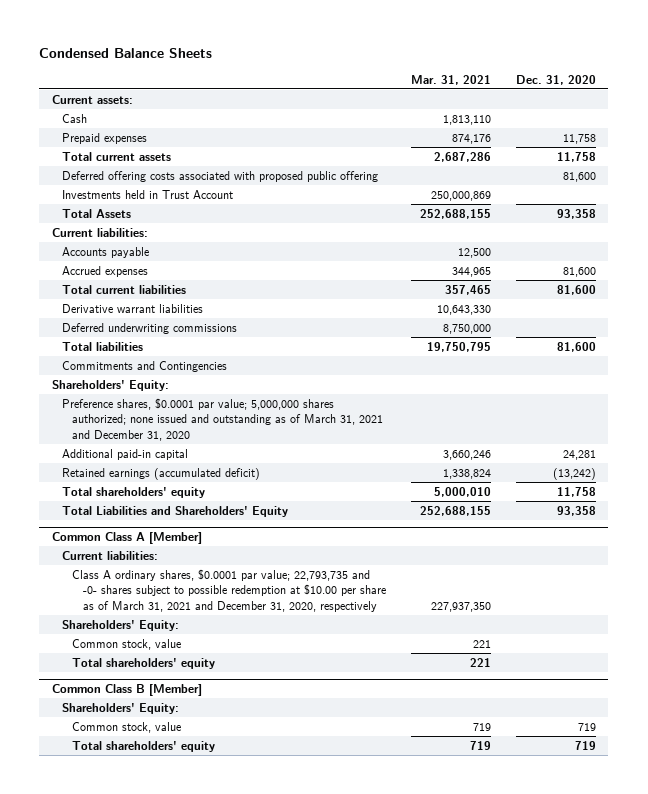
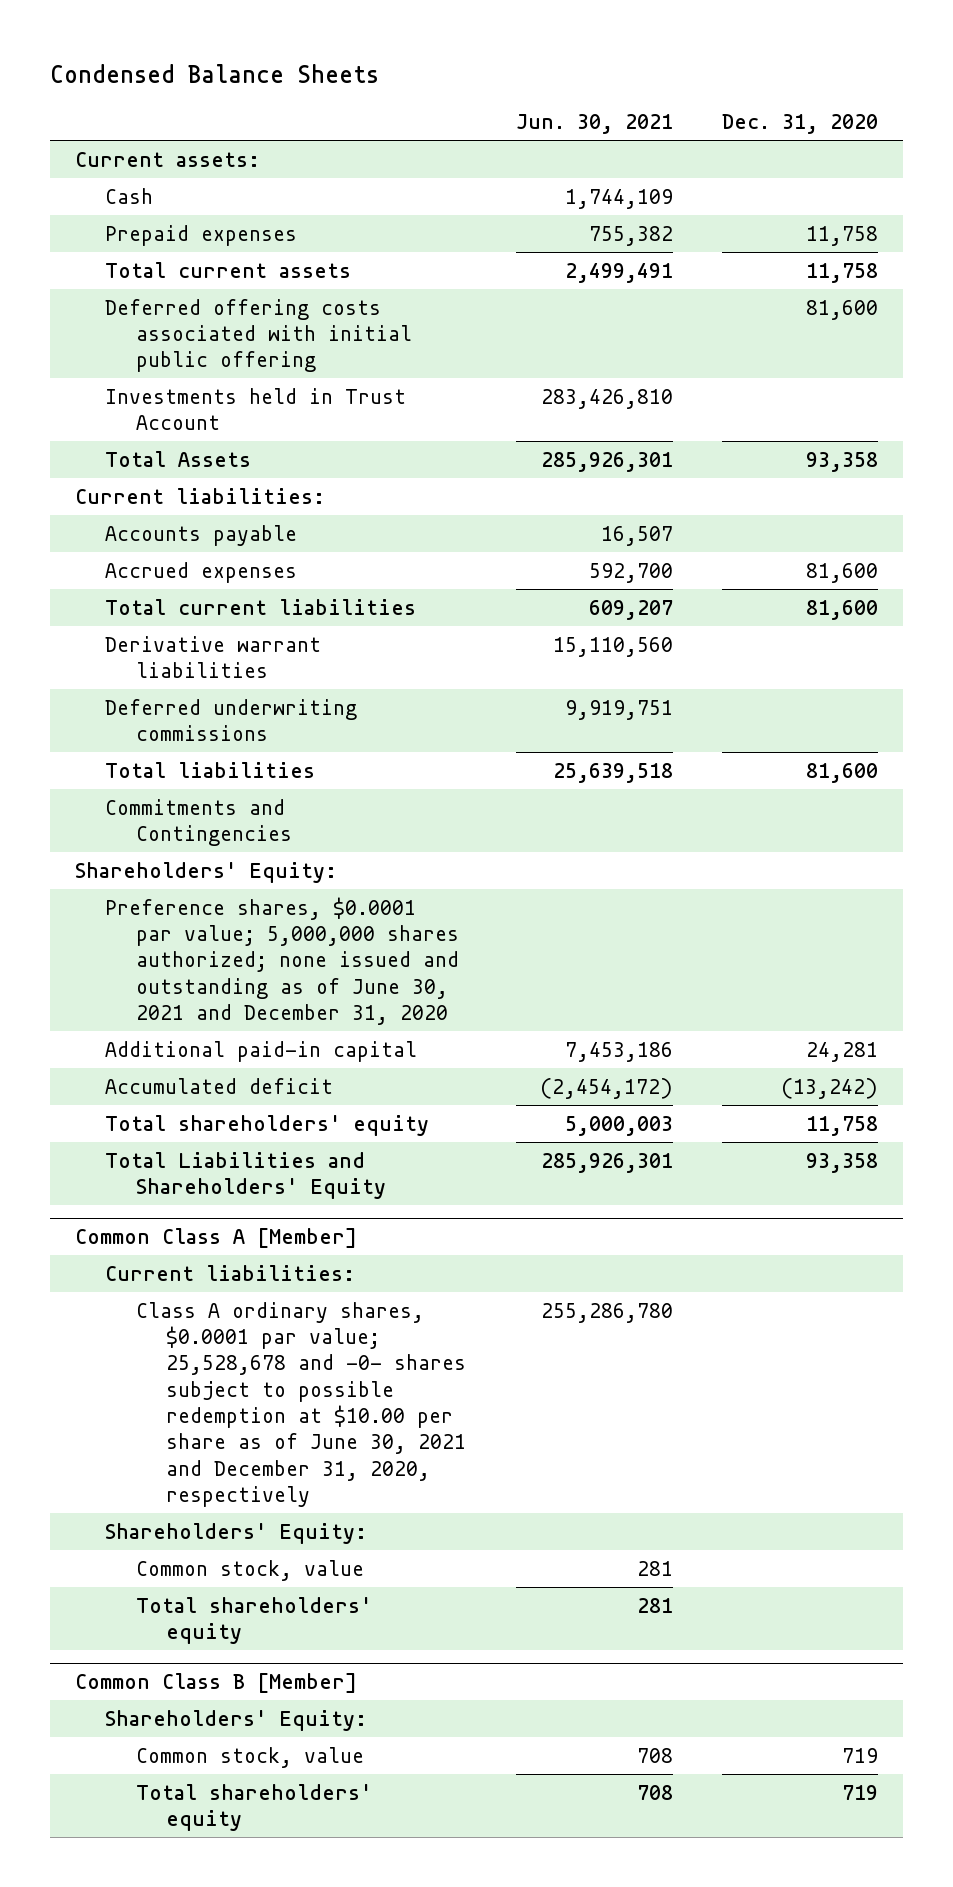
[410,74,491,85] Mar. 31, 2021 -> none
none -> [515,114,673,135] Jun. 30, 2021
[62,170,379,182] Deferred offering costs associated with proposed public offering -> [105,298,412,373] Deferred offering costs associated with initial public offering
[62,397,384,441] Preference shares, $0.0001 par value; 5,000,000 shares authorized; none issued and outstanding as of March 31, 2021 and December 31, 2020 -> [105,896,459,1025] Preference shares, $0.0001 par value; 5,000,000 shares authorized; none issued and outstanding as of June 30, 2021 and December 31, 2020
[62,467,261,480] Retained earnings (accumulated deficit) -> [105,1077,334,1094] Accumulated deficit
[72,568,386,612] Class A ordinary shares, $0.0001 par value; 22,793,735 and -0- shares subject to possible redemption at $10.00 per share as of March 31, 2021 and December 31, 2020, respectively -> [135,1301,467,1507] Class A ordinary shares, $0.0001 par value; 25,528,678 and -0- shares subject to possible redemption at $10.00 per share as of June 30, 2021 and December 31, 2020, respectively

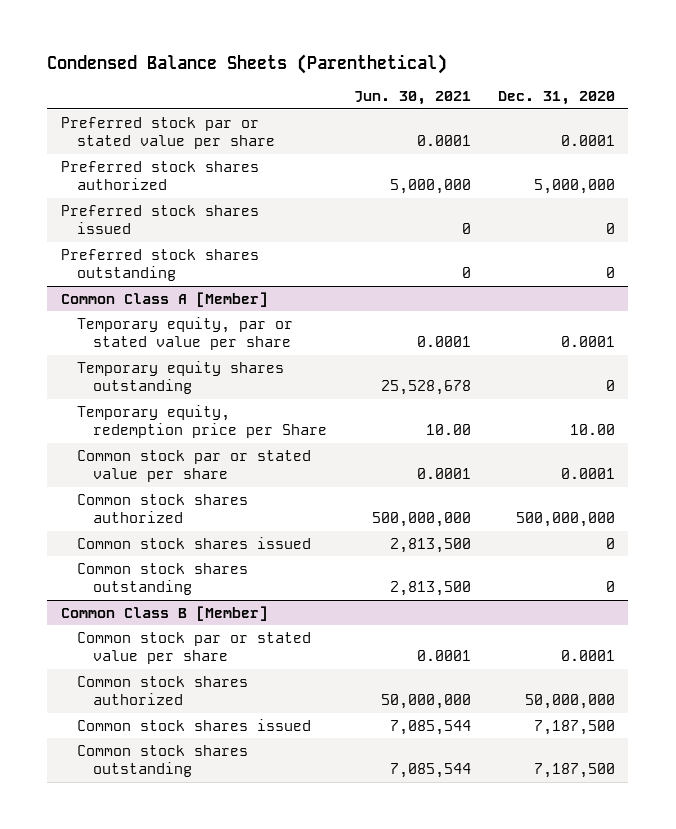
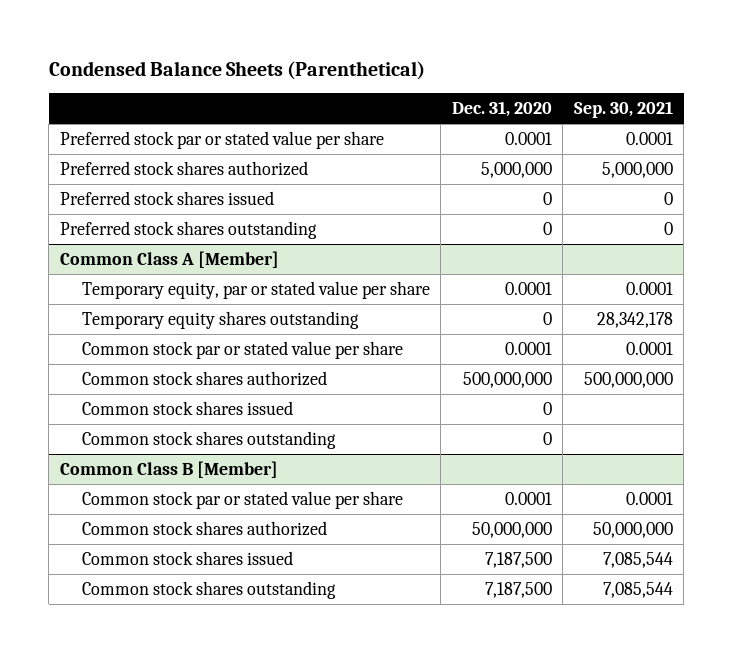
[353,91,471,106] Jun. 30, 2021 -> none
none -> [573,101,673,119] Sep. 30, 2021
[76,404,327,439] Temporary equity, redemption price per Share -> none

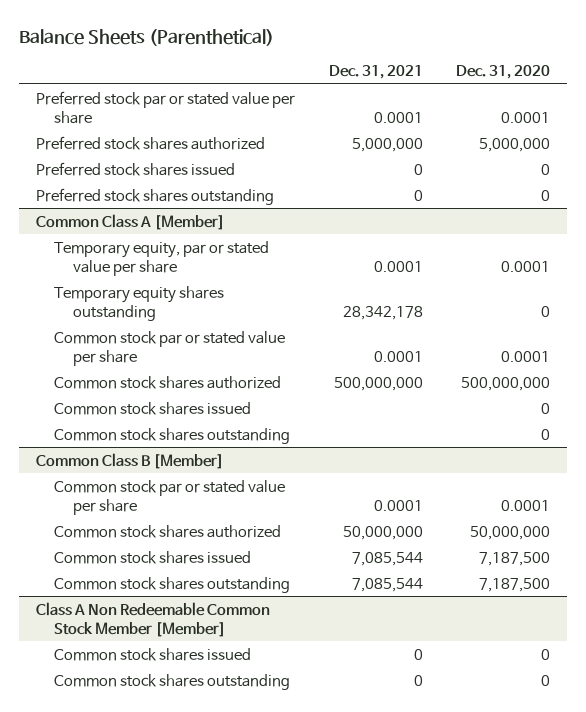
[48,60,425,80] Condensed Balance Sheets (Parenthetical) -> [18,28,274,46] Balance Sheets (Parenthetical)
[573,101,673,119] Sep. 30, 2021 -> none
none -> [328,65,423,80] Dec. 31, 2021
none -> [35,601,270,637] Class A Non Redeemable Common Stock Member [Member]
none -> [54,647,252,661] Common stock shares issued
none -> [54,673,291,690] Common stock shares outstanding

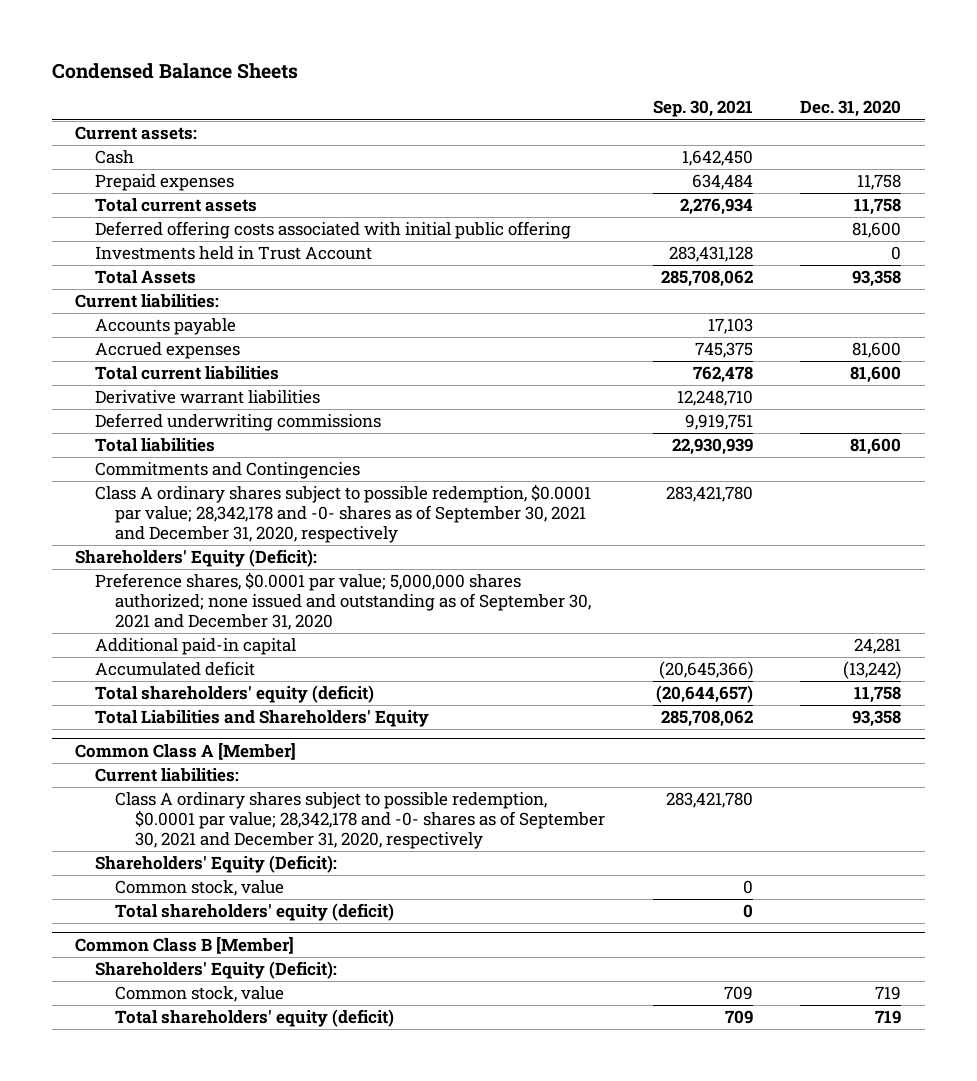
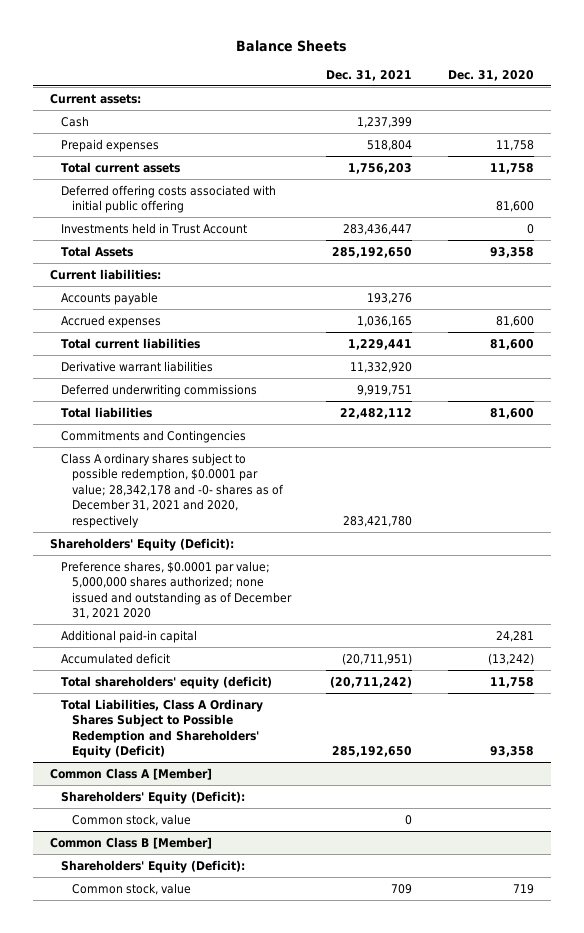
[51,63,298,80] Condensed Balance Sheets -> [235,40,347,53] Balance Sheets
[652,100,753,118] Sep. 30, 2021 -> none
none -> [326,69,413,81] Dec. 31, 2021
[95,484,592,543] Class A ordinary shares subject to possible redemption, $0.0001 par value; 28,342,178 and -0- shares as of September 30, 2021 and December 31, 2020, respectively -> [61,452,284,528] Class A ordinary shares subject to possible redemption, $0.0001 par value; 28,342,178 and -0- shares as of December 31, 2021 and 2020, respectively
[95,572,592,630] Preference shares, $0.0001 par value; 5,000,000 shares authorized; none issued and outstanding as of September 30, 2021 and December 31, 2020 -> [61,560,292,620] Preference shares, $0.0001 par value; 5,000,000 shares authorized; none issued and outstanding as of December 31, 2021 2020
[95,710,430,728] Total Liabilities and Shareholders' Equity -> [61,698,264,759] Total Liabilities, Class A Ordinary Shares Subject to Possible Redemption and Shareholders' Equity (Deficit)
[95,768,240,783] Current liabilities: -> none
[115,792,606,849] Class A ordinary shares subject to possible redemption, $0.0001 par value; 28,342,178 and -0- shares as of September 30, 2021 and December 31, 2020, respectively -> none
[115,903,395,922] Total shareholders' equity (deficit) -> none
[115,1009,395,1028] Total shareholders' equity (deficit) -> none

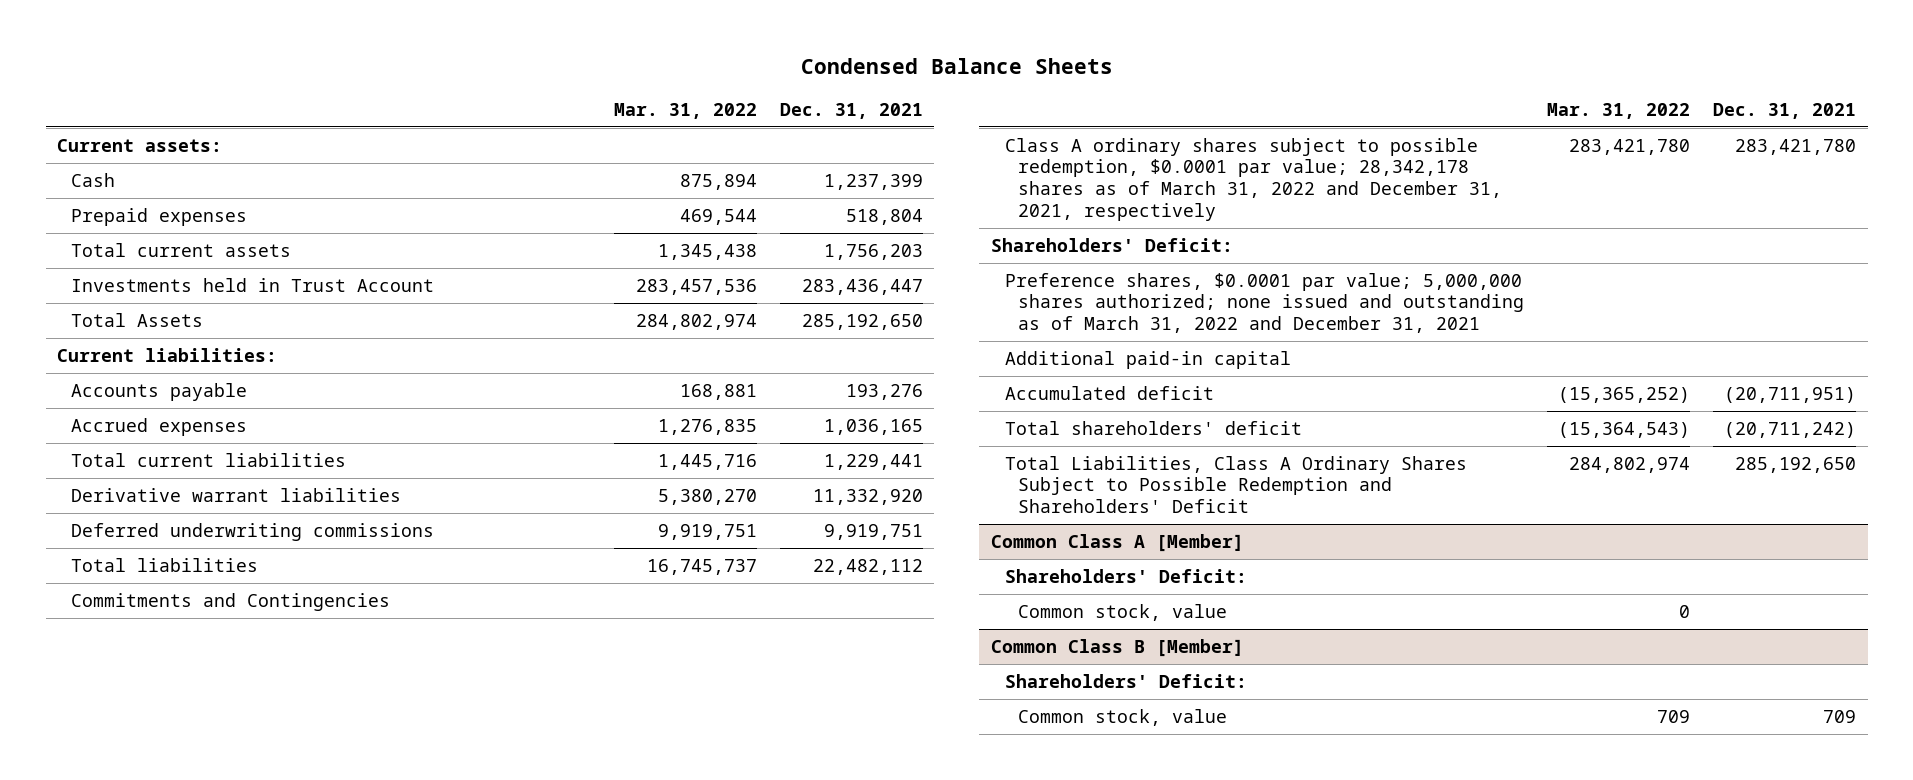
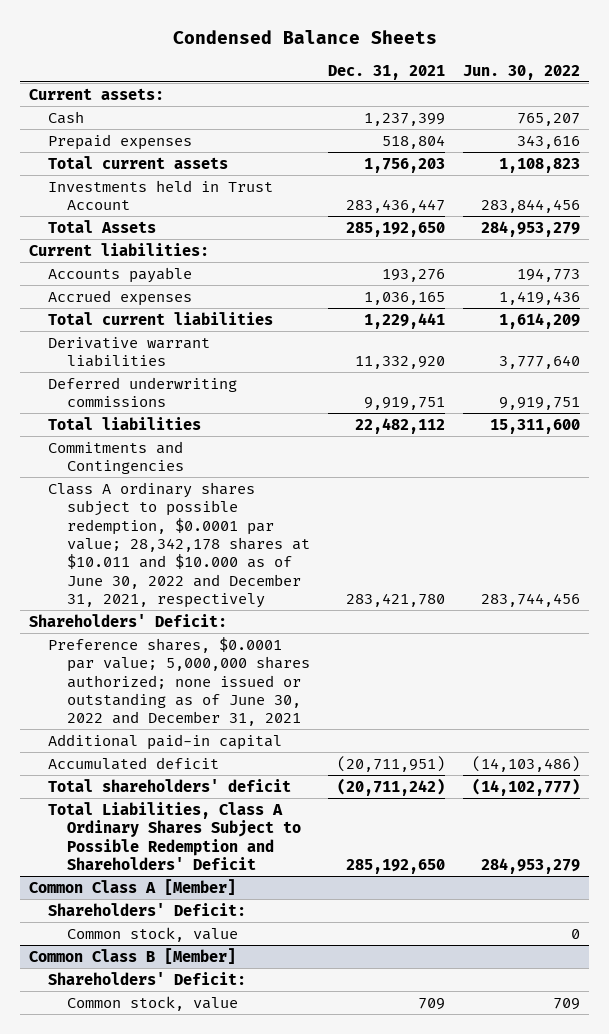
[613,102,757,119] Mar. 31, 2022 -> none
none -> [463,64,581,80] Jun. 30, 2022
[1004,137,1503,221] Class A ordinary shares subject to possible redemption, $0.0001 par value; 28,342,178 shares as of March 31, 2022 and December 31, 2021, respectively -> [48,481,310,608] Class A ordinary shares subject to possible redemption, $0.0001 par value; 28,342,178 shares at $10.011 and $10.000 as of June 30, 2022 and December 31, 2021, respectively
[1004,272,1525,334] Preference shares, $0.0001 par value; 5,000,000 shares authorized; none issued and outstanding as of March 31, 2022 and December 31, 2021 -> [48,636,310,727] Preference shares, $0.0001 par value; 5,000,000 shares authorized; none issued or outstanding as of June 30, 2022 and December 31, 2021

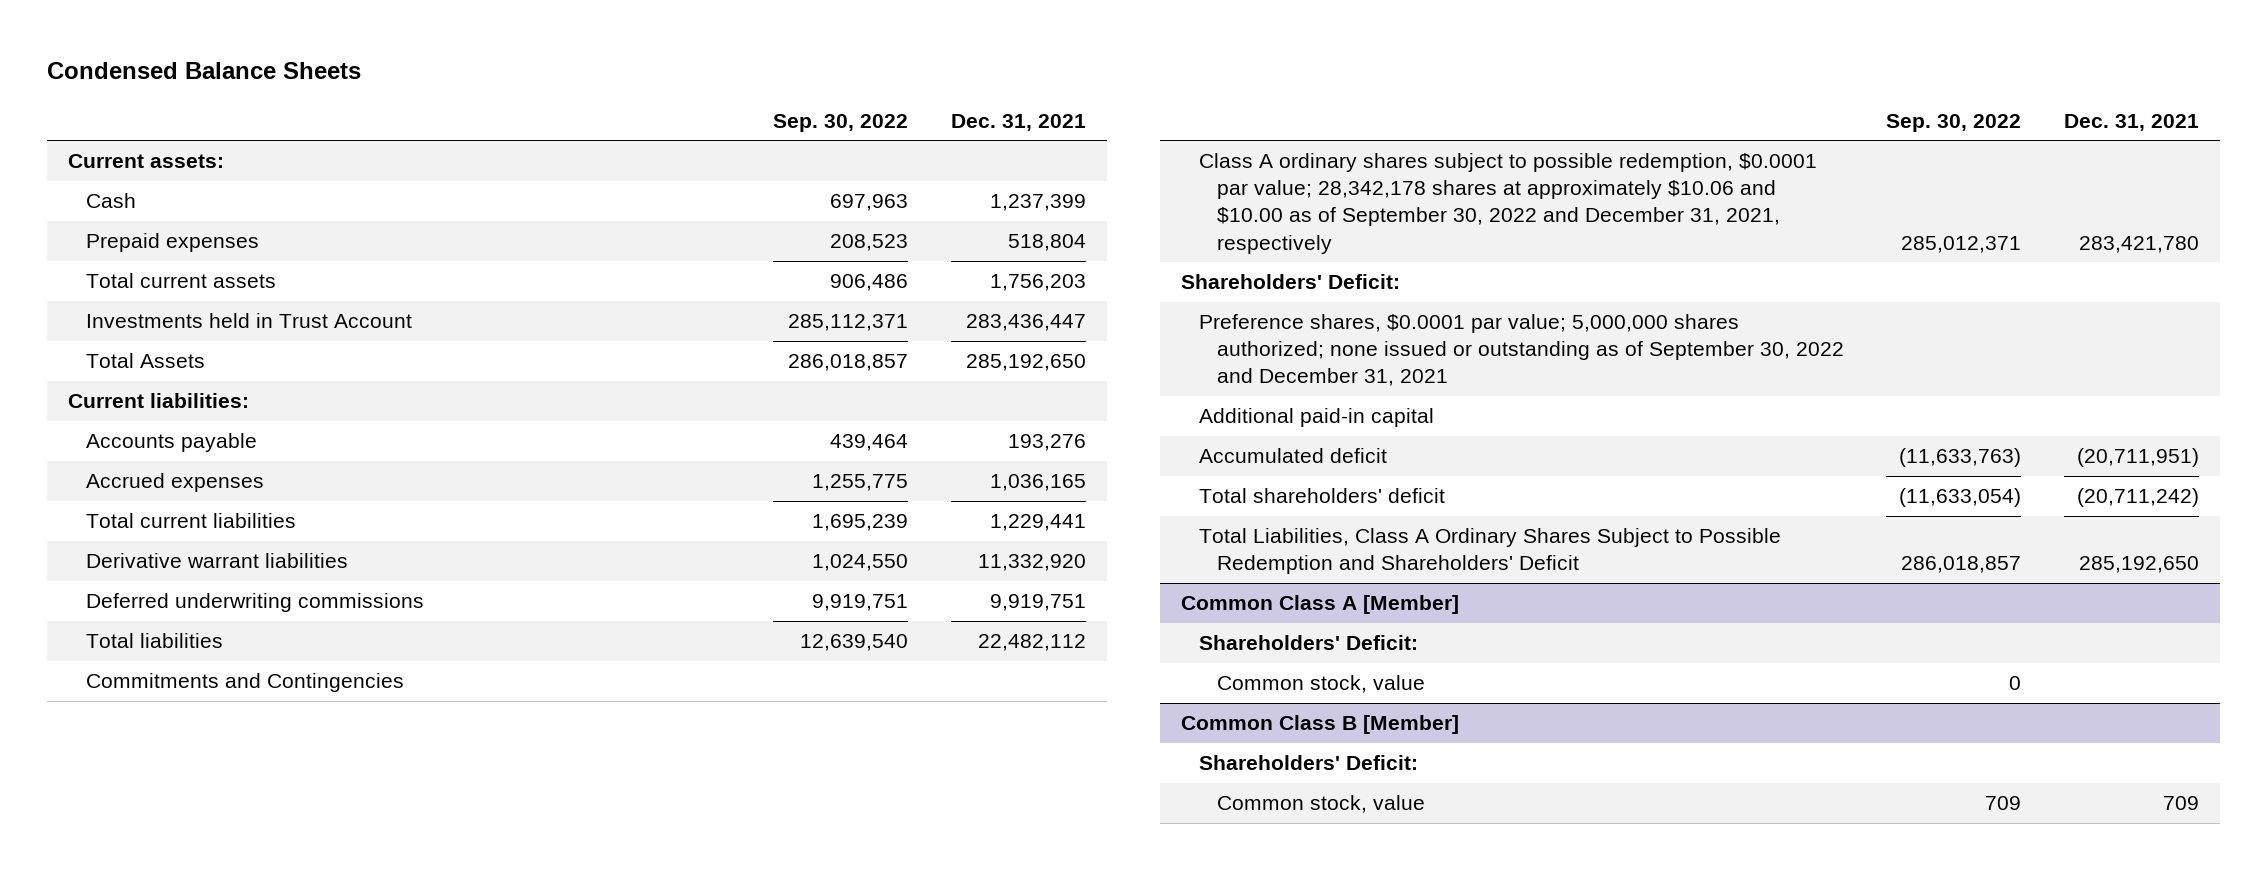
[463,64,581,80] Jun. 30, 2022 -> none
none -> [773,113,909,132] Sep. 30, 2022
[48,481,310,608] Class A ordinary shares subject to possible redemption, $0.0001 par value; 28,342,178 shares at $10.011 and $10.000 as of June 30, 2022 and December 31, 2021, respectively -> [1198,153,1817,254] Class A ordinary shares subject to possible redemption, $0.0001 par value; 28,342,178 shares at approximately $10.06 and $10.00 as of September 30, 2022 and December 31, 2021, respectively
[48,636,310,727] Preference shares, $0.0001 par value; 5,000,000 shares authorized; none issued or outstanding as of June 30, 2022 and December 31, 2021 -> [1198,314,1844,387] Preference shares, $0.0001 par value; 5,000,000 shares authorized; none issued or outstanding as of September 30, 2022 and December 31, 2021

